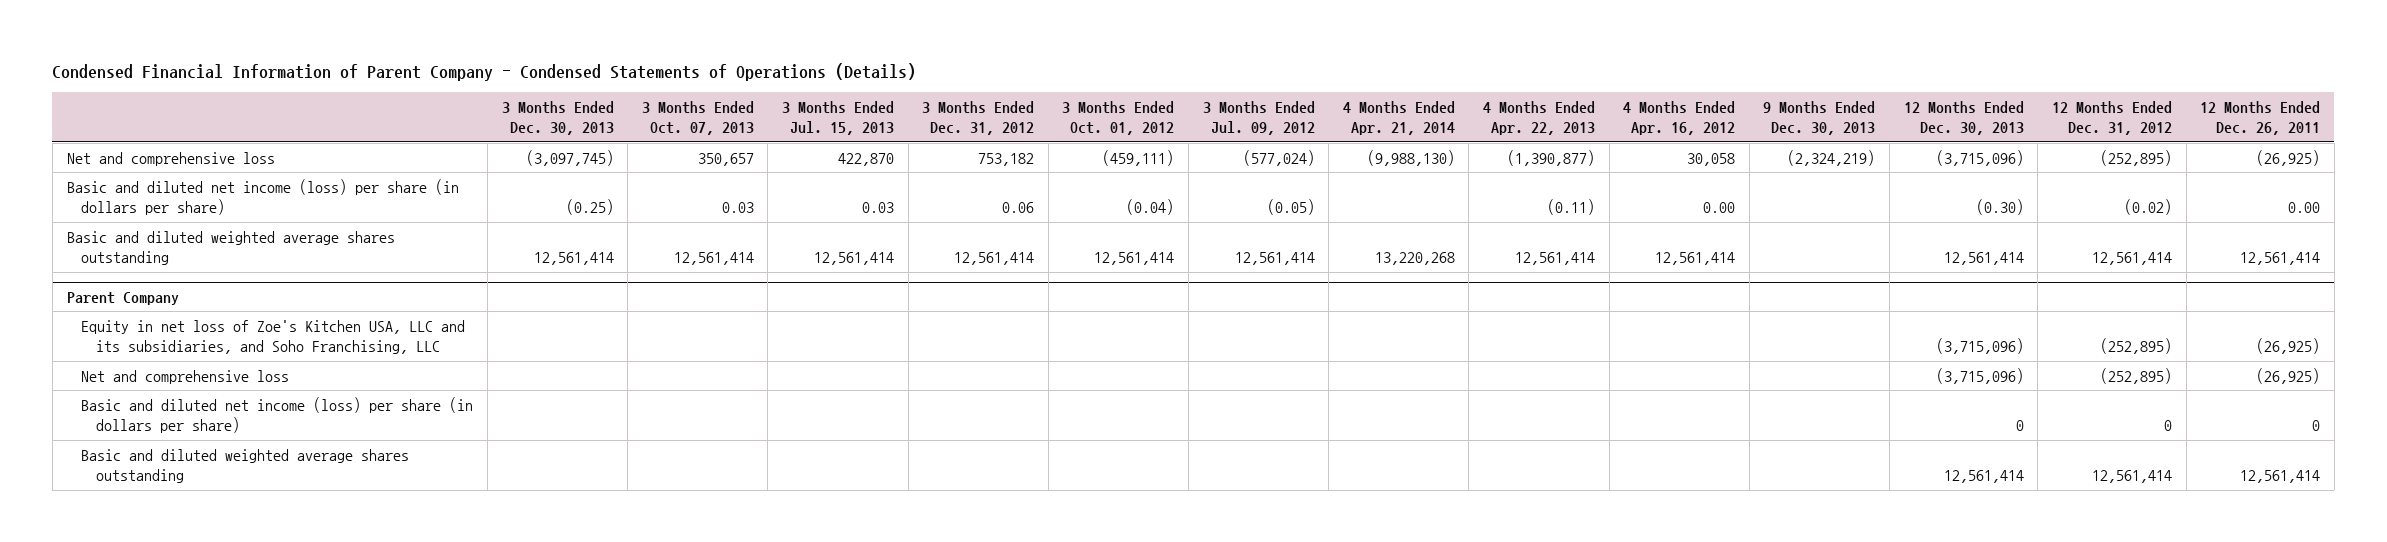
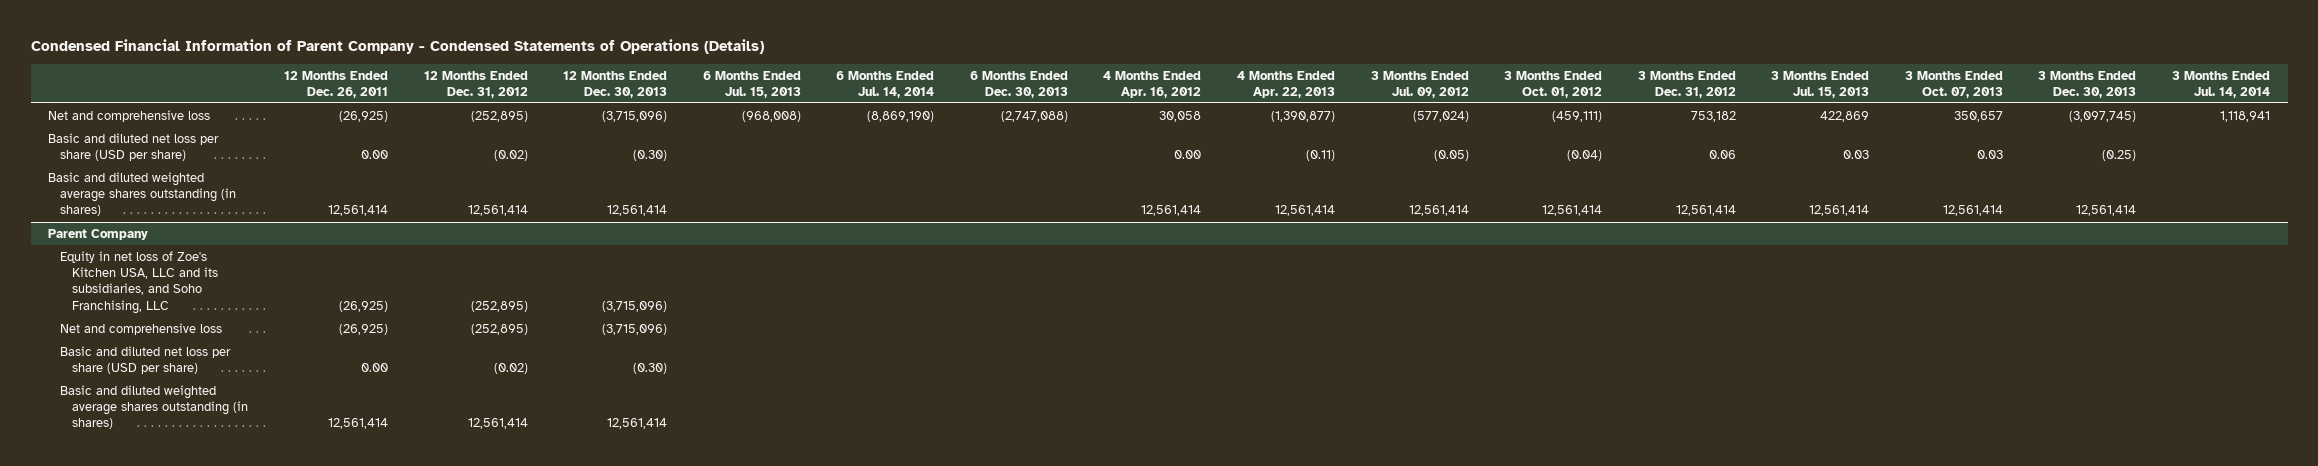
[1342,100,1455,136] 4 Months Ended Apr. 21, 2014 -> none
[1763,100,1876,136] 9 Months Ended Dec. 30, 2013 -> none
none -> [702,70,801,98] 6 Months Ended Jul. 15, 2013
none -> [836,70,935,98] 6 Months Ended Jul. 14, 2014
none -> [969,70,1068,98] 6 Months Ended Dec. 30, 2013
none -> [2172,70,2271,98] 3 Months Ended Jul. 14, 2014
[838,152,895,166] 422,870 -> [1820,110,1870,122] 422,869
[66,178,459,215] Basic and diluted net income (loss) per share (in dollars per share) -> [48,132,220,162] Basic and diluted net loss per share (USD per share)
[66,230,395,265] Basic and diluted weighted average shares outstanding -> [48,171,237,217] Basic and diluted weighted average shares outstanding (in shares)
[81,396,474,433] Basic and diluted net income (loss) per share (in dollars per share) -> [60,345,232,375] Basic and diluted net loss per share (USD per share)
[2015,419,2024,431] 0 -> [633,363,668,375] (0.30)
[2163,419,2172,431] 0 -> [493,363,528,375] (0.02)
[2312,419,2321,431] 0 -> [361,363,389,373] 0.00
[81,448,410,483] Basic and diluted weighted average shares outstanding -> [60,384,249,430] Basic and diluted weighted average shares outstanding (in shares)

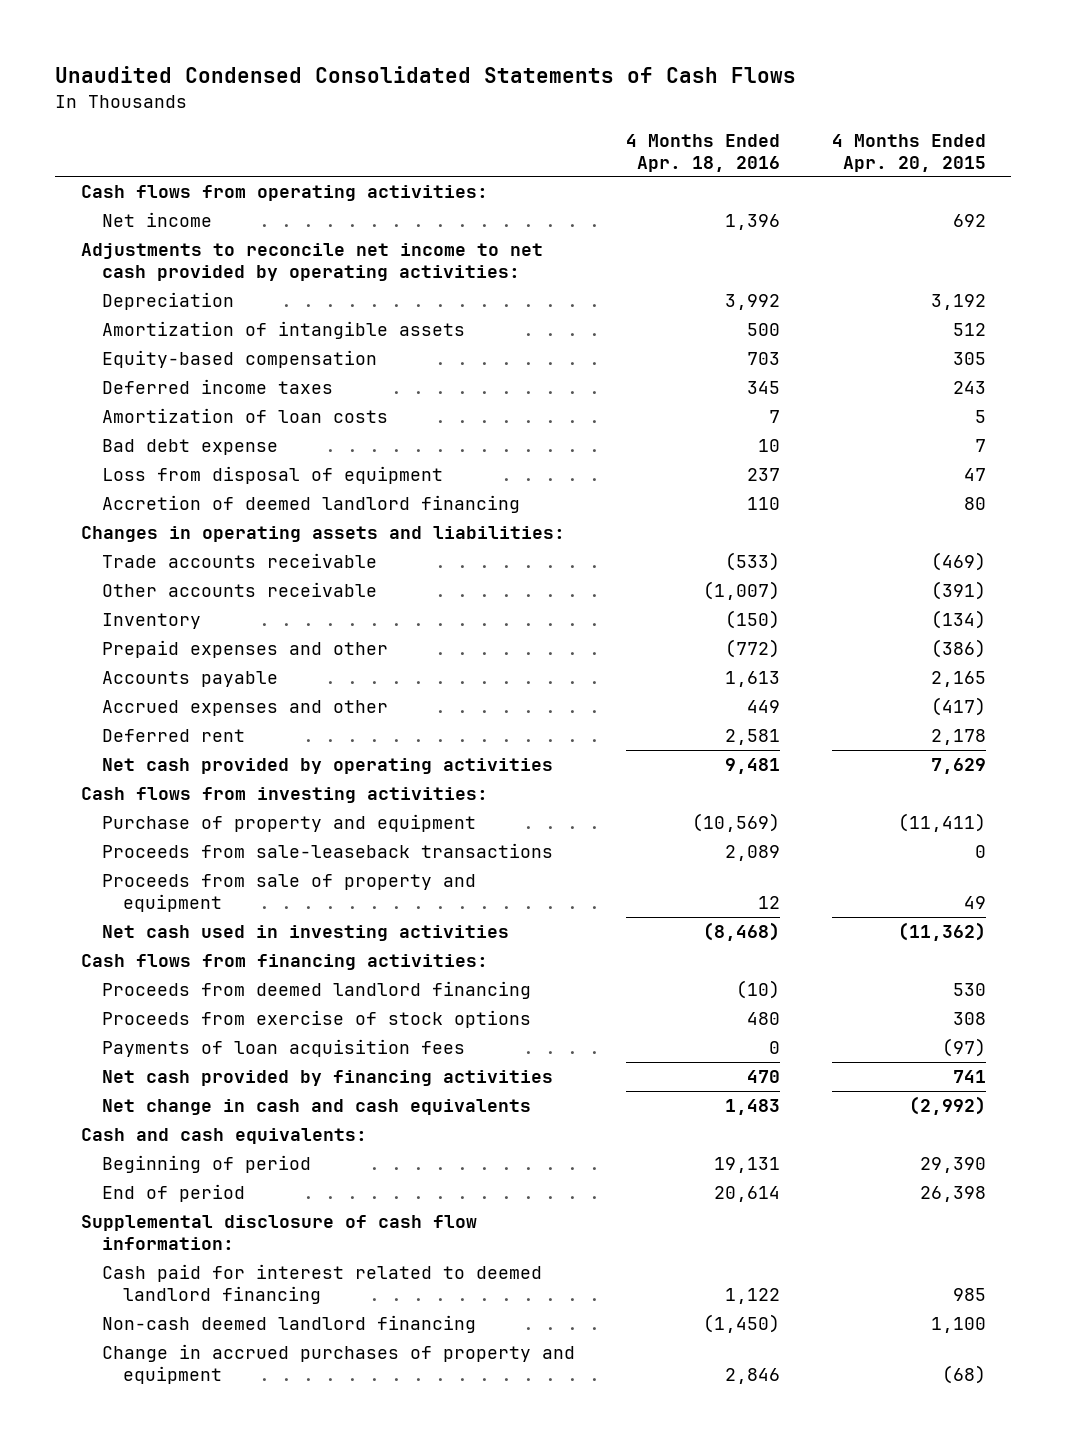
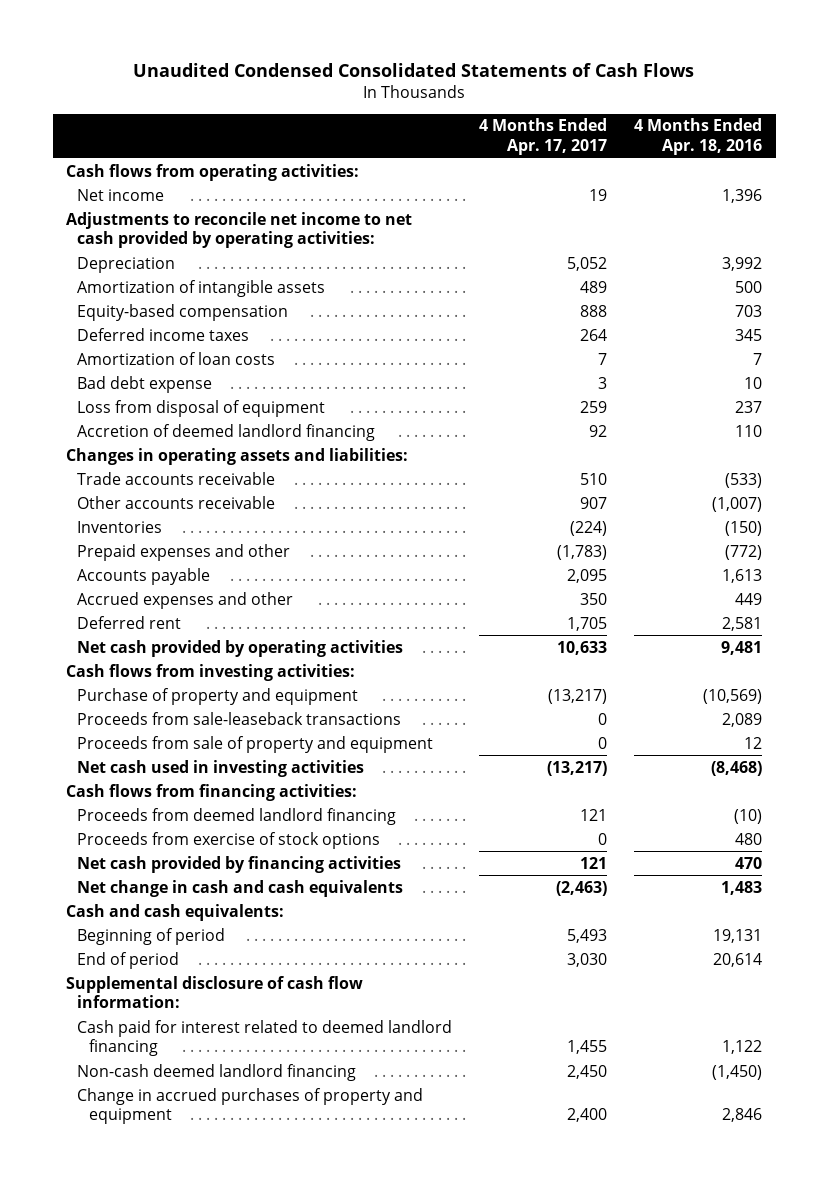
[831,133,986,172] 4 Months Ended Apr. 20, 2015 -> none
none -> [479,118,608,156] 4 Months Ended Apr. 17, 2017
[101,612,201,629] Inventory -> [77,520,163,533] Inventories
[101,1038,465,1057] Payments of loan acquisition fees -> none

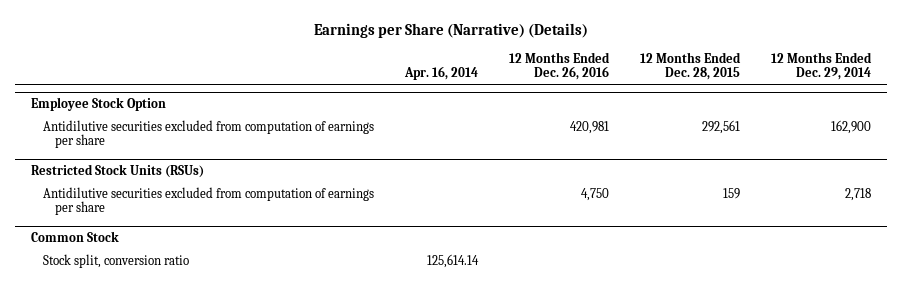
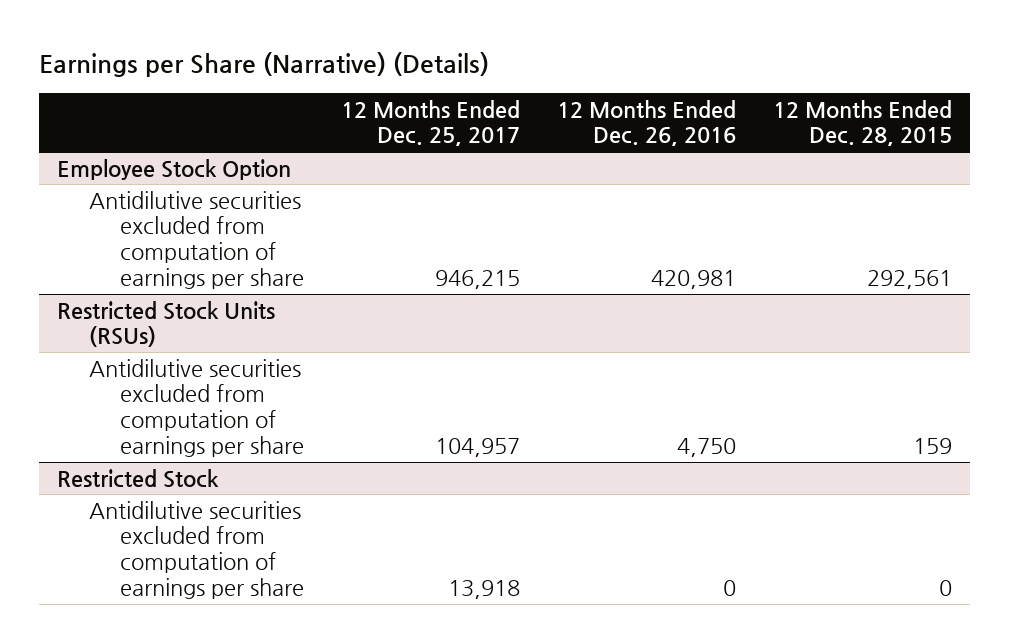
[403,66,478,81] Apr. 16, 2014 -> none
[771,51,873,81] 12 Months Ended Dec. 29, 2014 -> none
none -> [341,99,521,147] 12 Months Ended Dec. 25, 2017
[30,230,119,242] Common Stock -> none
[42,253,189,268] Stock split, conversion ratio -> none
none -> [57,468,220,488] Restricted Stock
none -> [88,500,305,599] Antidilutive securities excluded from computation of earnings per share

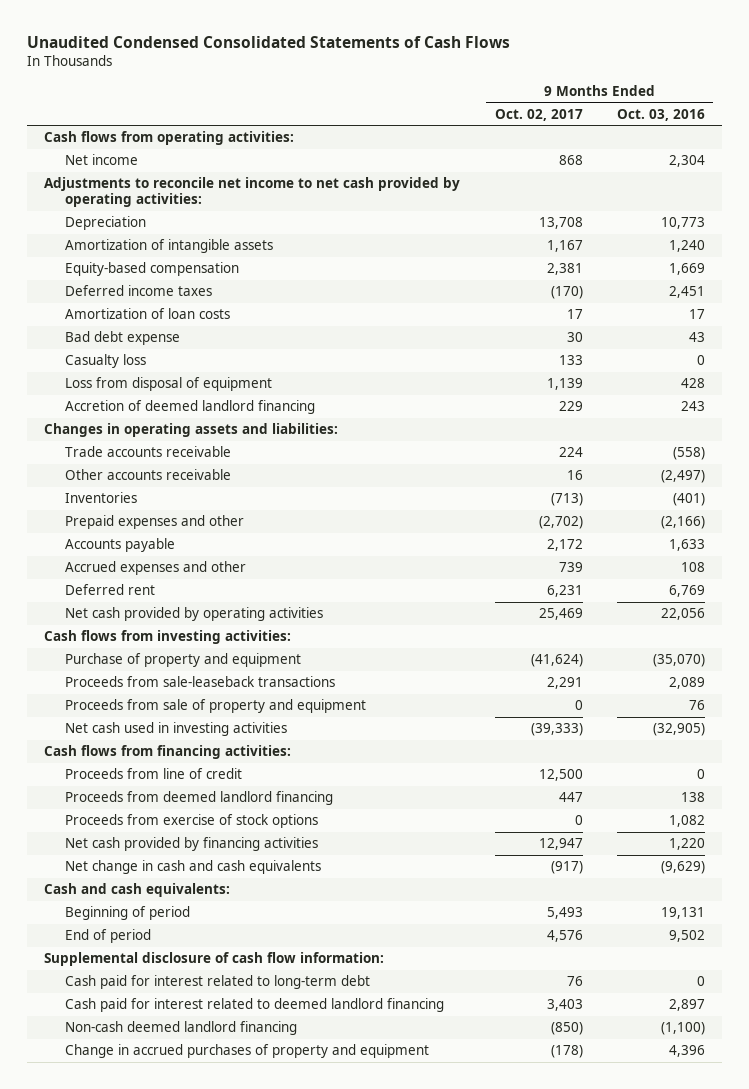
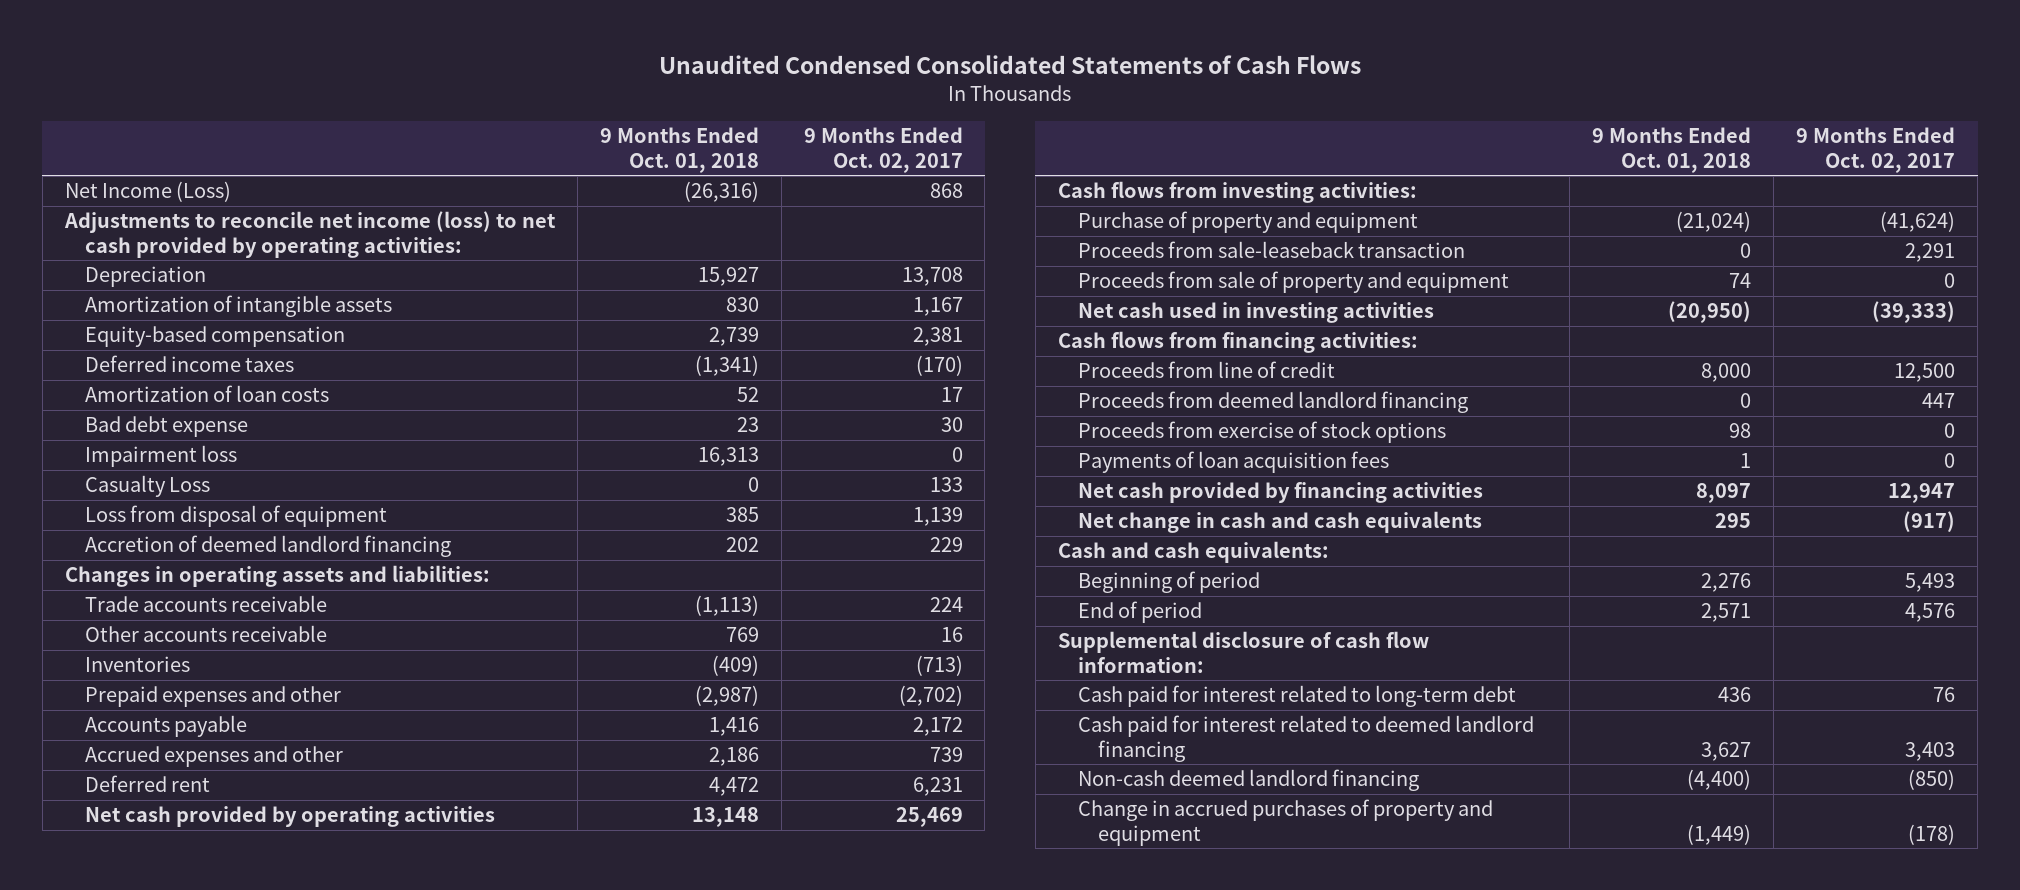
[616,108,705,121] Oct. 03, 2016 -> none
none -> [599,126,759,173] 9 Months Ended Oct. 01, 2018
[44,131,295,146] Cash flows from operating activities: -> none
[65,154,139,166] Net income -> [64,181,231,203] Net Income (Loss)
[44,177,461,208] Adjustments to reconcile net income to net cash provided by operating activities: -> [63,211,556,258] Adjustments to reconcile net income (loss) to net cash provided by operating activities:
none -> [85,445,238,468] Impairment loss
[65,354,147,369] Casualty loss -> [85,475,211,498] Casualty Loss
[65,676,336,688] Proceeds from sale-leaseback transactions -> [1077,241,1465,259] Proceeds from sale-leaseback transaction
none -> [1077,451,1389,474] Payments of loan acquisition fees

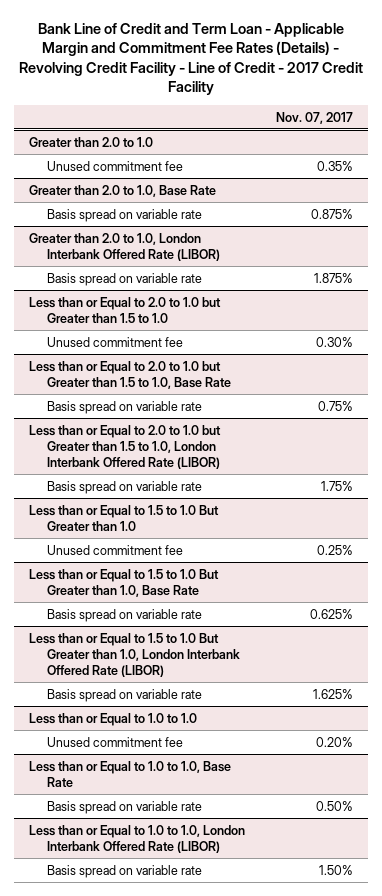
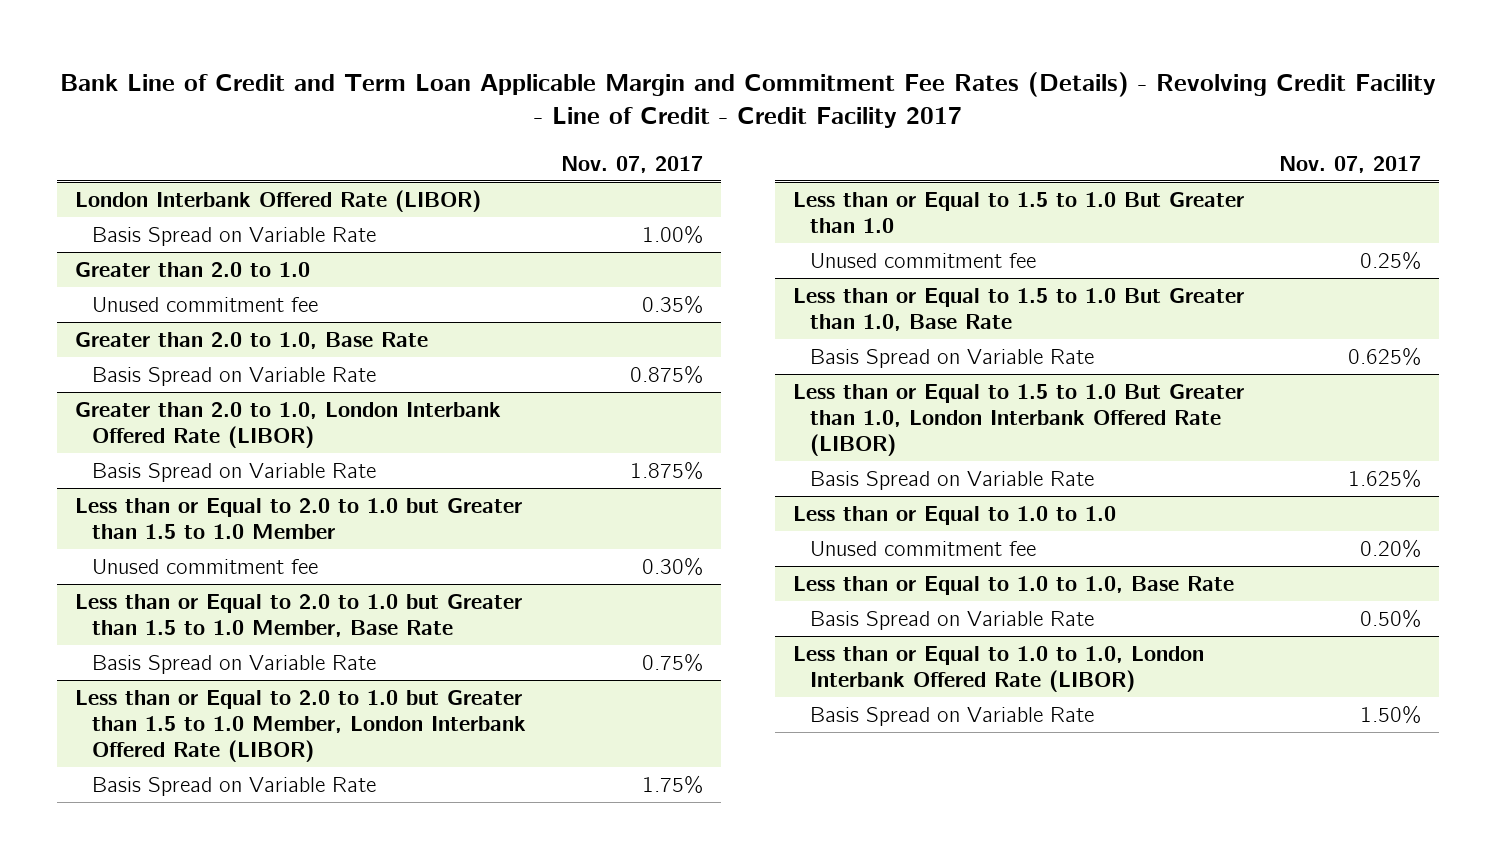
[19,22,364,96] Bank Line of Credit and Term Loan - Applicable Margin and Commitment Fee Rates (Details) - Revolving Credit Facility - Line of Credit - 2017 Credit Facility -> [60,71,1437,129] Bank Line of Credit and Term Loan Applicable Margin and Commitment Fee Rates (Details) - Revolving Credit Facility - Line of Credit - Credit Facility 2017
none -> [74,189,481,212] London Interbank Offered Rate (LIBOR)
none -> [91,226,376,246] Basis Spread on Variable Rate
[46,208,202,222] Basis spread on variable rate -> [91,366,376,386] Basis Spread on Variable Rate
[46,272,202,286] Basis spread on variable rate -> [91,462,376,482] Basis Spread on Variable Rate
[29,296,222,323] Less than or Equal to 2.0 to 1.0 but Greater than 1.5 to 1.0 -> [74,497,522,539] Less than or Equal to 2.0 to 1.0 but Greater than 1.5 to 1.0 Member
[29,360,231,389] Less than or Equal to 2.0 to 1.0 but Greater than 1.5 to 1.0, Base Rate -> [74,593,522,637] Less than or Equal to 2.0 to 1.0 but Greater than 1.5 to 1.0 Member, Base Rate
[46,400,202,414] Basis spread on variable rate -> [91,654,376,674] Basis Spread on Variable Rate
[29,424,222,469] Less than or Equal to 2.0 to 1.0 but Greater than 1.5 to 1.0, London Interbank Offered Rate (LIBOR) -> [74,689,526,762] Less than or Equal to 2.0 to 1.0 but Greater than 1.5 to 1.0 Member, London Interbank Offered Rate (LIBOR)
[46,480,202,494] Basis spread on variable rate -> [91,776,376,796] Basis Spread on Variable Rate
[46,608,202,622] Basis spread on variable rate -> [809,348,1094,368] Basis Spread on Variable Rate
[46,688,202,702] Basis spread on variable rate -> [809,470,1094,490] Basis Spread on Variable Rate
[46,800,202,814] Basis spread on variable rate -> [809,610,1094,630] Basis Spread on Variable Rate
[46,864,202,878] Basis spread on variable rate -> [809,706,1094,726] Basis Spread on Variable Rate

